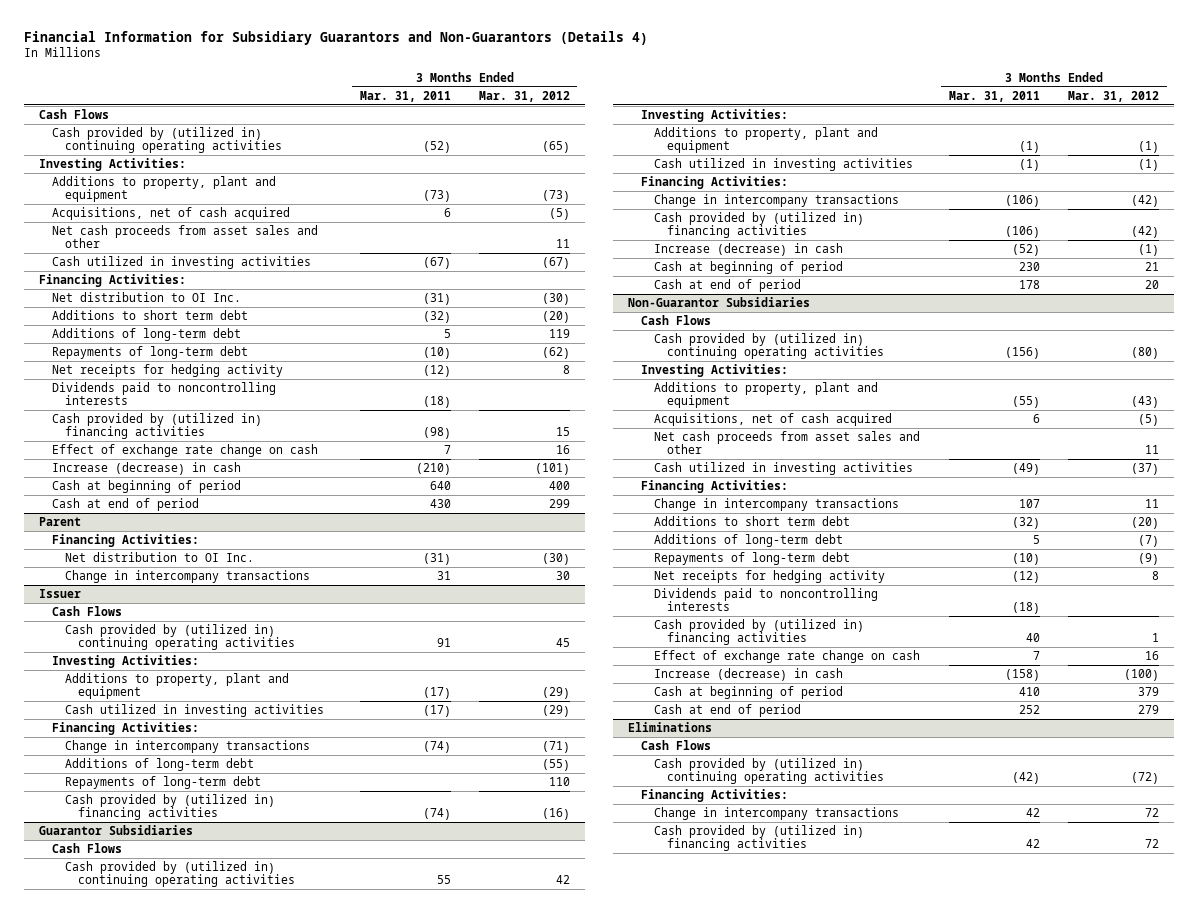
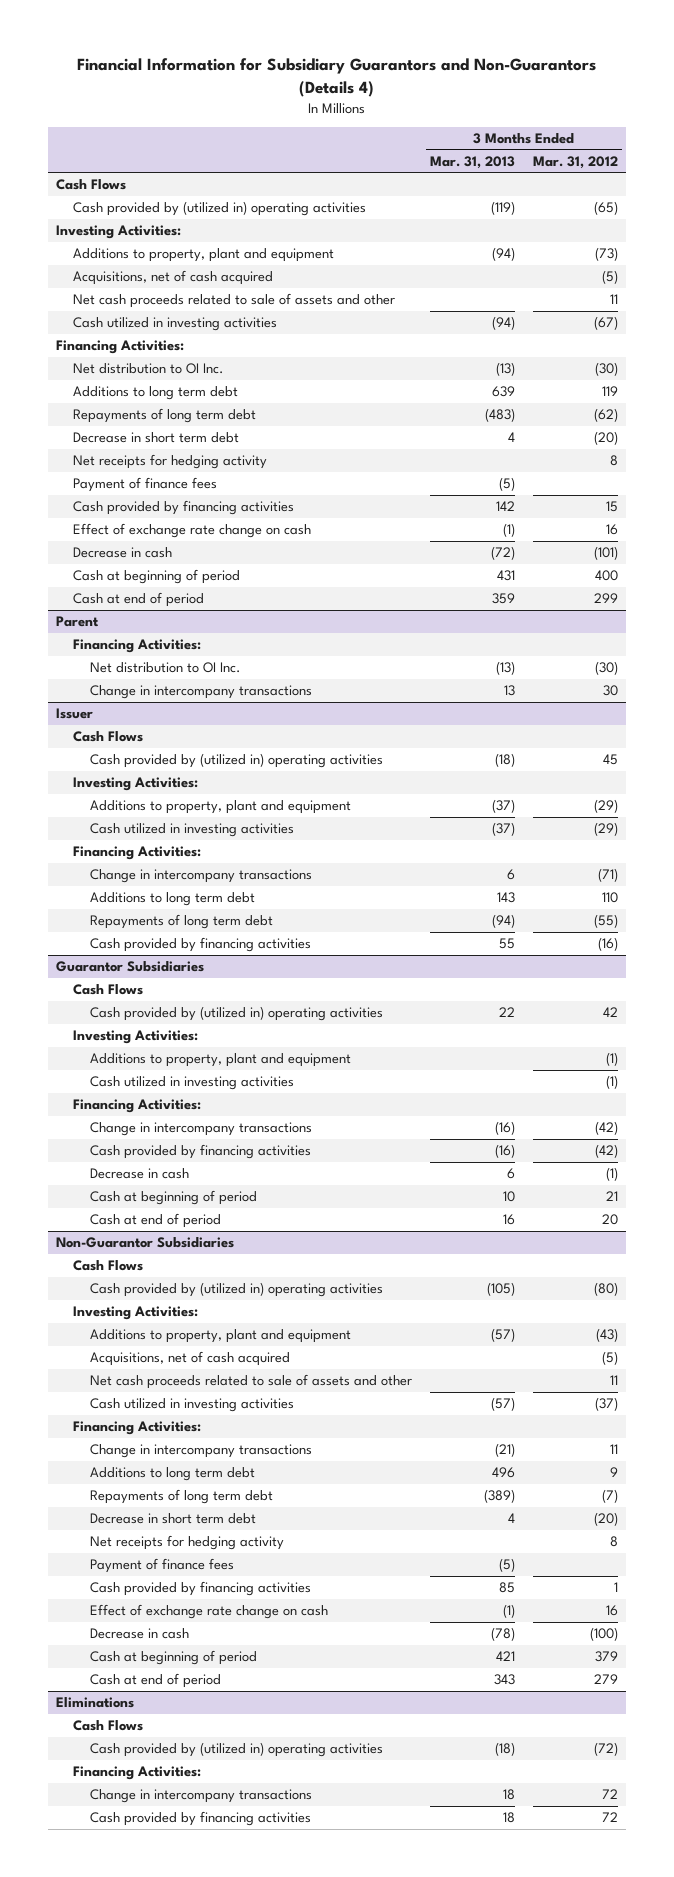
[359,90,451,102] Mar. 31, 2011 -> none
none -> [429,155,515,169] Mar. 31, 2013
[51,127,282,154] Cash provided by (utilized in) continuing operating activities -> [73,201,367,217] Cash provided by (utilized in) operating activities
[51,225,318,249] Net cash proceeds from asset sales and other -> [73,293,396,309] Net cash proceeds related to sale of assets and other
[51,310,248,321] Additions to short term debt -> none
[51,328,241,342] Additions of long-term debt -> [73,386,239,401] Additions to long term debt
[51,346,248,360] Repayments of long-term debt -> [73,408,257,424] Repayments of long term debt
none -> [73,432,240,444] Decrease in short term debt
[51,382,276,406] Dividends paid to noncontrolling interests -> none
none -> [73,477,218,493] Payment of finance fees
[51,413,262,440] Cash provided by (utilized in) financing activities -> [73,500,295,516] Cash provided by financing activities
[51,462,241,476] Increase (decrease) in cash -> [73,547,173,559] Decrease in cash
[64,624,295,651] Cash provided by (utilized in) continuing operating activities -> [90,753,384,769] Cash provided by (utilized in) operating activities
[64,758,254,772] Additions of long-term debt -> [90,892,256,907] Additions to long term debt
[542,759,571,772] (55) -> [601,892,618,904] 110
[64,776,261,790] Repayments of long-term debt -> [90,914,274,930] Repayments of long term debt
[549,777,571,787] 110 -> [593,914,618,929] (55)
[64,794,275,821] Cash provided by (utilized in) financing activities -> [90,937,312,953] Cash provided by financing activities
[64,861,295,888] Cash provided by (utilized in) continuing operating activities -> [90,1006,384,1022] Cash provided by (utilized in) operating activities
[653,212,864,239] Cash provided by (utilized in) financing activities -> [90,1144,312,1160] Cash provided by financing activities
[653,243,843,257] Increase (decrease) in cash -> [90,1168,190,1180] Decrease in cash
[653,333,884,360] Cash provided by (utilized in) continuing operating activities -> [90,1282,384,1298] Cash provided by (utilized in) operating activities
[653,431,920,455] Net cash proceeds from asset sales and other -> [90,1374,413,1390] Net cash proceeds related to sale of assets and other
[653,516,850,527] Additions to short term debt -> none
[653,534,843,548] Additions of long-term debt -> [90,1467,256,1482] Additions to long term debt
[1138,535,1160,548] (7) -> [609,1467,618,1478] 9
[653,552,850,566] Repayments of long-term debt -> [90,1489,274,1505] Repayments of long term debt
[1138,553,1160,566] (9) -> [601,1489,618,1504] (7)
none -> [90,1513,257,1525] Decrease in short term debt
[653,588,878,612] Dividends paid to noncontrolling interests -> none
none -> [90,1558,235,1574] Payment of finance fees
[653,619,864,646] Cash provided by (utilized in) financing activities -> [90,1581,312,1597] Cash provided by financing activities
[653,668,843,682] Increase (decrease) in cash -> [90,1628,190,1640] Decrease in cash
[653,758,884,785] Cash provided by (utilized in) continuing operating activities -> [90,1742,384,1758] Cash provided by (utilized in) operating activities
[653,825,864,852] Cash provided by (utilized in) financing activities -> [90,1811,312,1827] Cash provided by financing activities

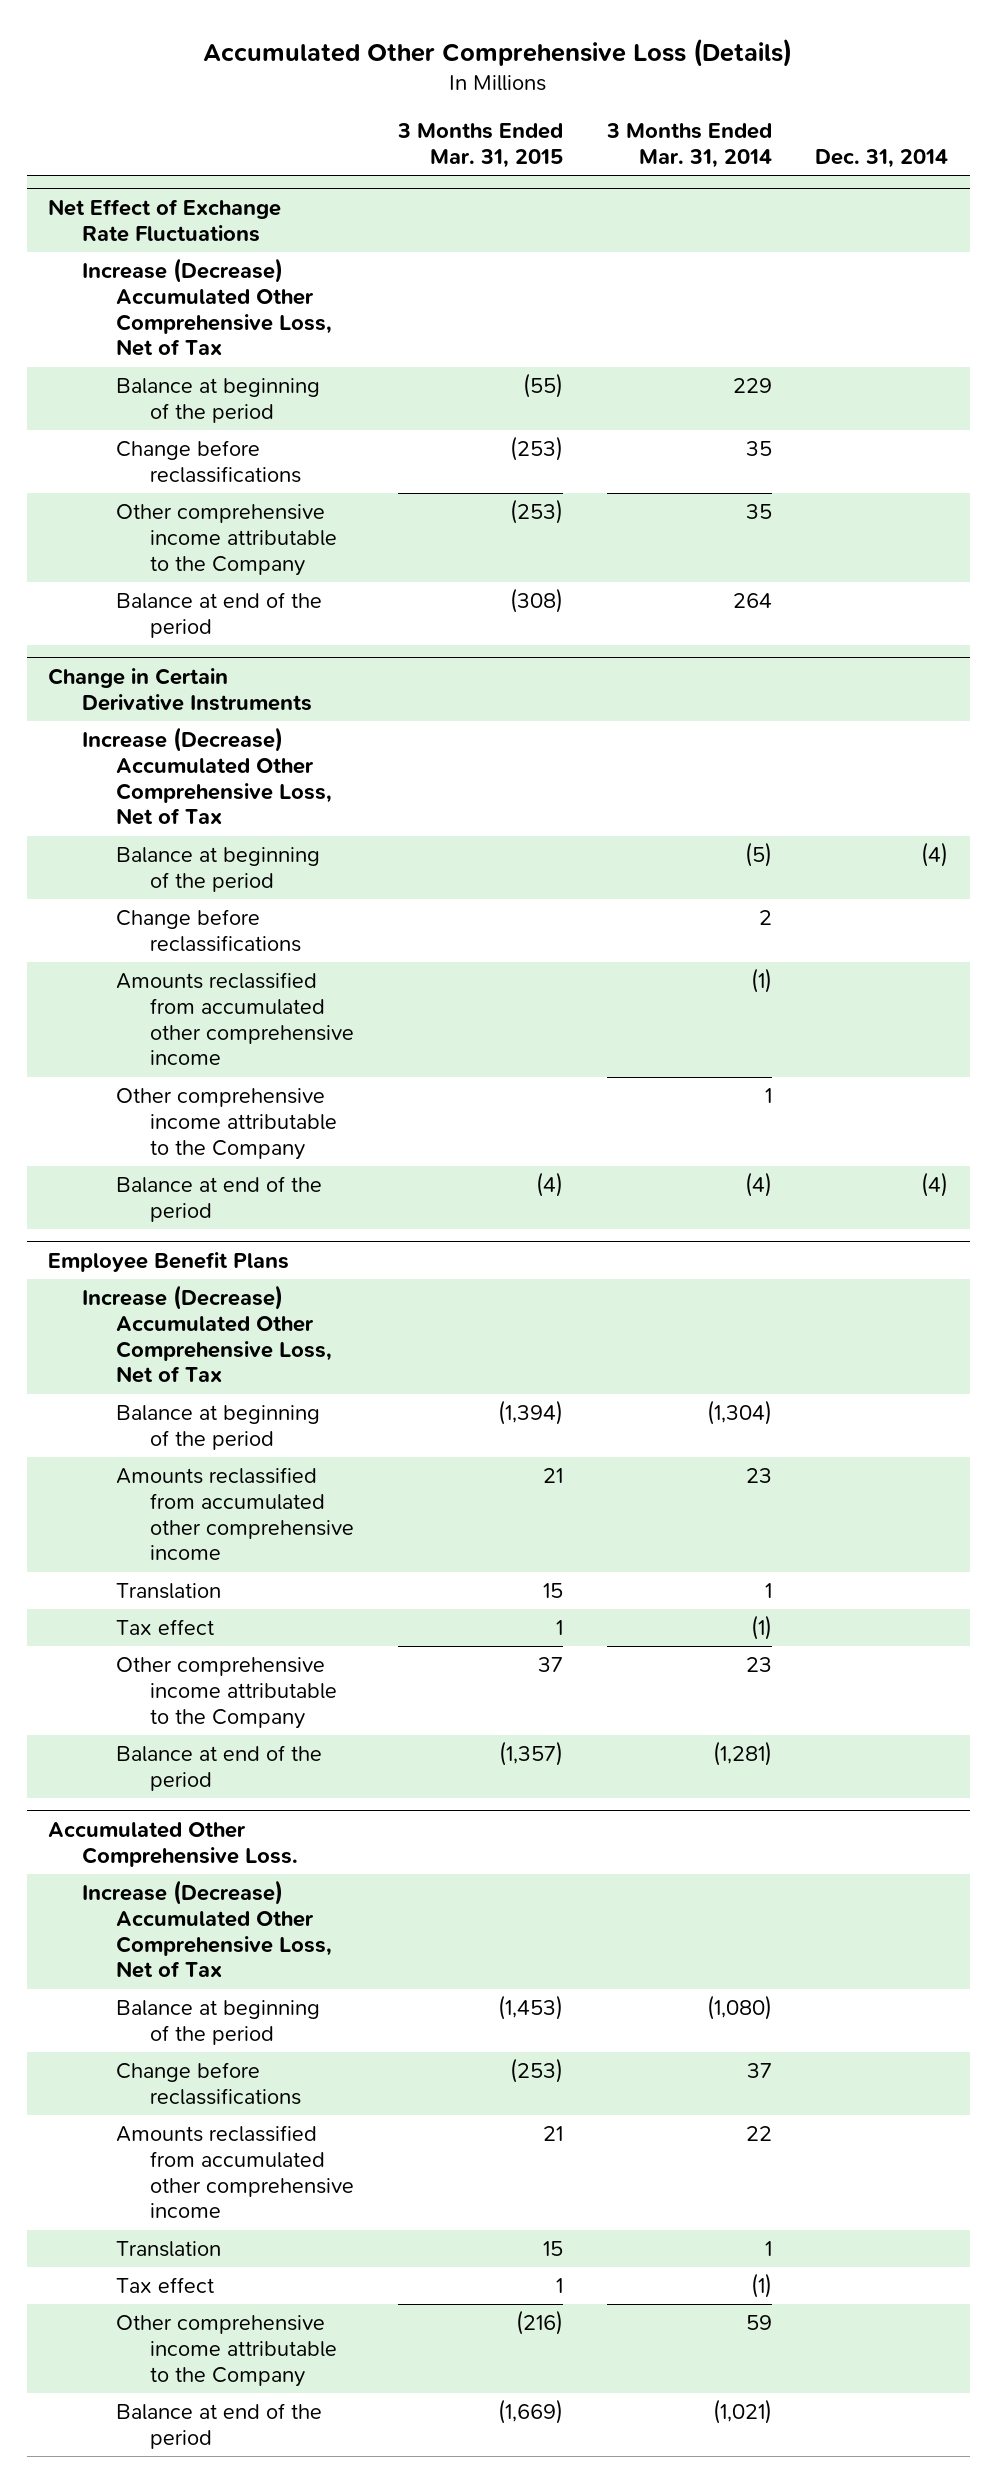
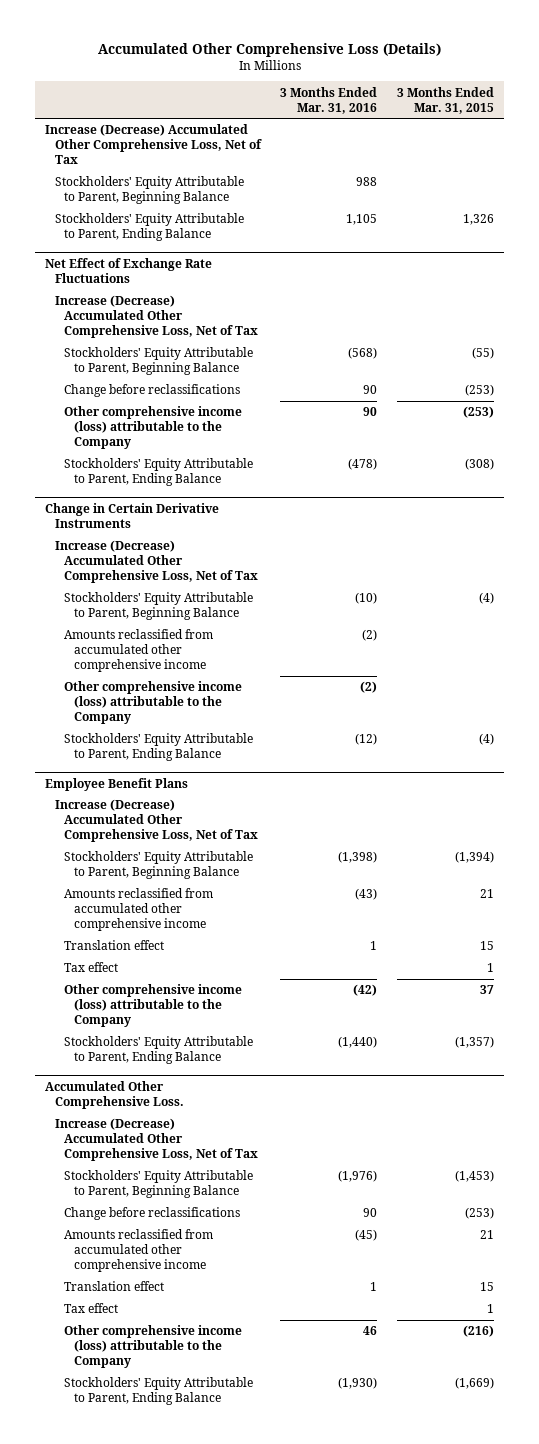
[605,123,772,169] 3 Months Ended Mar. 31, 2014 -> none
[815,149,949,169] Dec. 31, 2014 -> none
none -> [280,86,378,114] 3 Months Ended Mar. 31, 2016
none -> [45,124,262,165] Increase (Decrease) Accumulated Other Comprehensive Loss, Net of Tax
none -> [54,176,244,205] Stockholders' Equity Attributable to Parent, Beginning Balance
none -> [54,213,244,242] Stockholders' Equity Attributable to Parent, Ending Balance
[116,378,321,423] Balance at beginning of the period -> none
none -> [64,347,254,376] Stockholders' Equity Attributable to Parent, Beginning Balance
[116,592,323,638] Balance at end of the period -> none
[116,504,338,576] Other comprehensive income attributable to the Company -> [64,406,243,450] Other comprehensive income (loss) attributable to the Company
none -> [64,458,254,487] Stockholders' Equity Attributable to Parent, Ending Balance
[116,847,321,892] Balance at beginning of the period -> none
[116,909,302,952] Change before reclassifications -> none
none -> [64,592,254,621] Stockholders' Equity Attributable to Parent, Beginning Balance
[116,1176,323,1222] Balance at end of the period -> none
[116,1088,338,1160] Other comprehensive income attributable to the Company -> [64,681,243,725] Other comprehensive income (loss) attributable to the Company
none -> [64,733,254,762] Stockholders' Equity Attributable to Parent, Ending Balance
[116,1405,321,1450] Balance at beginning of the period -> [64,851,254,880] Stockholders' Equity Attributable to Parent, Beginning Balance
[116,1583,222,1600] Translation -> [64,940,165,951] Translation effect
[116,1657,338,1729] Other comprehensive income attributable to the Company -> [64,984,243,1028] Other comprehensive income (loss) attributable to the Company
[116,1745,323,1791] Balance at end of the period -> [64,1036,254,1065] Stockholders' Equity Attributable to Parent, Ending Balance
[116,2000,321,2045] Balance at beginning of the period -> [64,1170,254,1199] Stockholders' Equity Attributable to Parent, Beginning Balance
[116,2241,222,2258] Translation -> [64,1281,165,1292] Translation effect
[116,2315,338,2387] Other comprehensive income attributable to the Company -> [64,1325,243,1369] Other comprehensive income (loss) attributable to the Company
[116,2403,323,2449] Balance at end of the period -> [64,1377,254,1406] Stockholders' Equity Attributable to Parent, Ending Balance

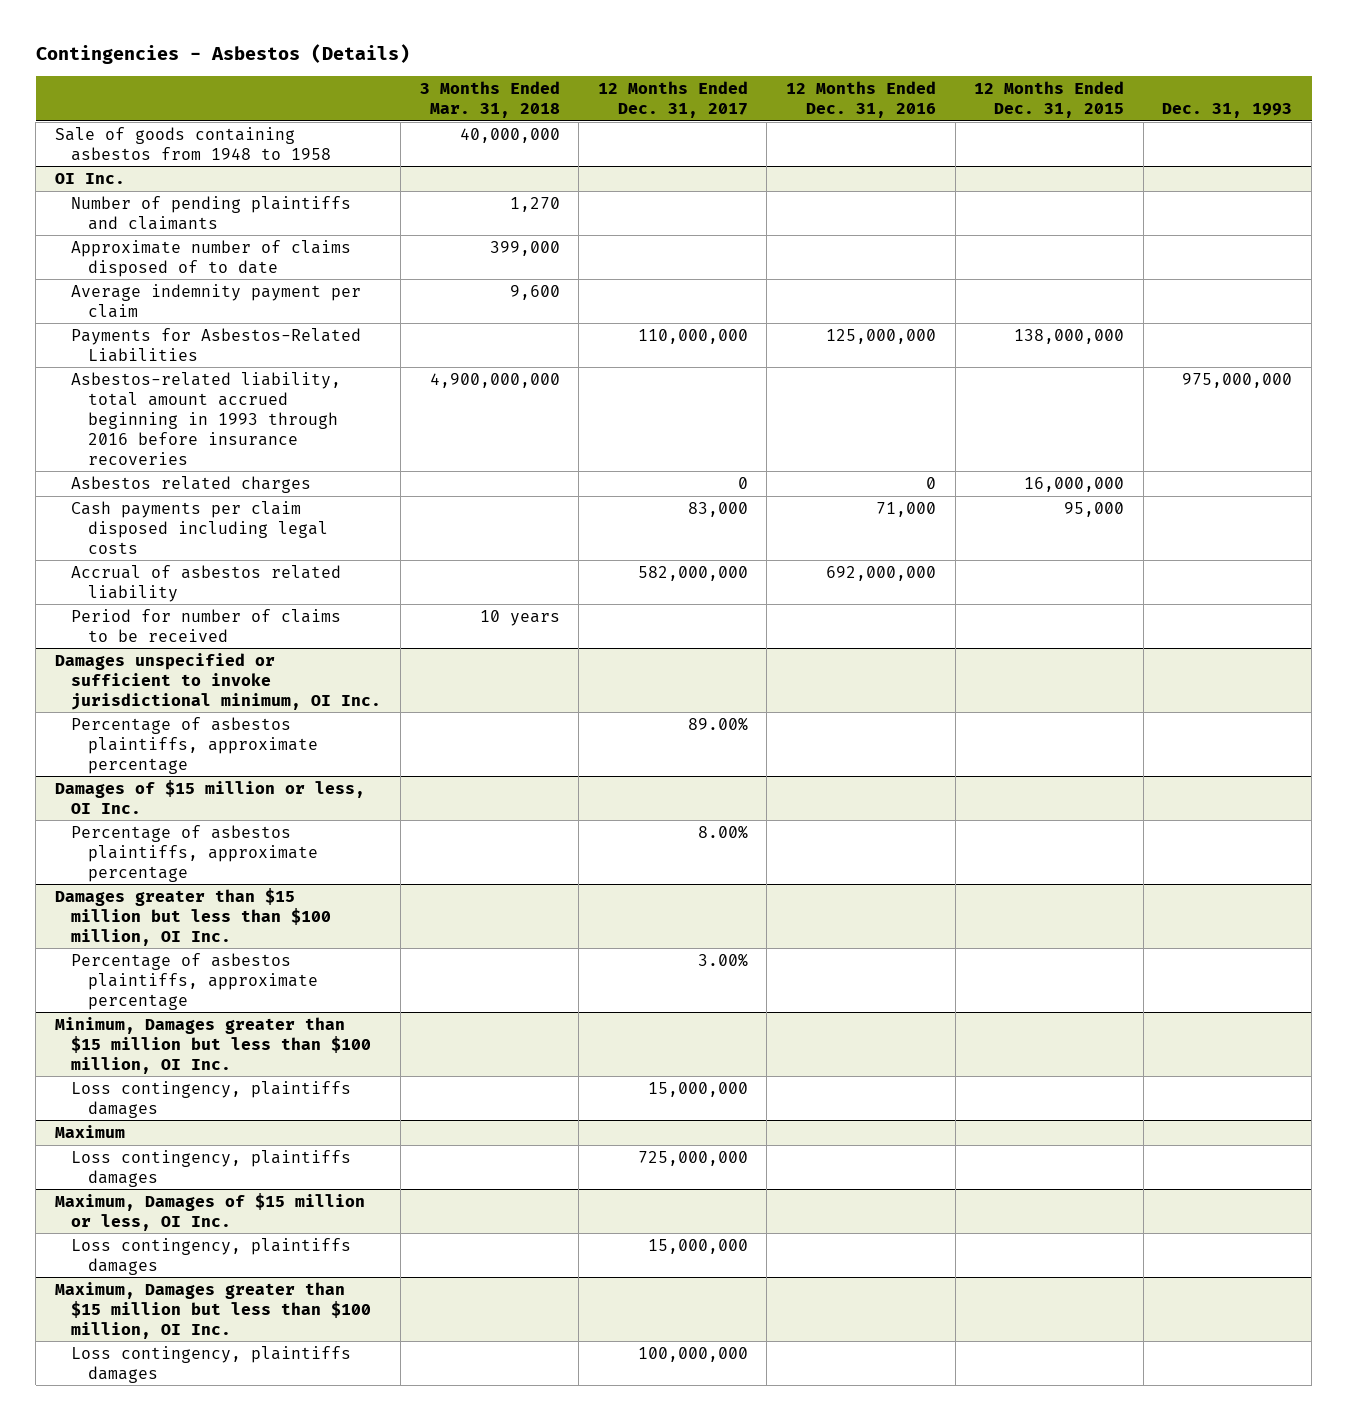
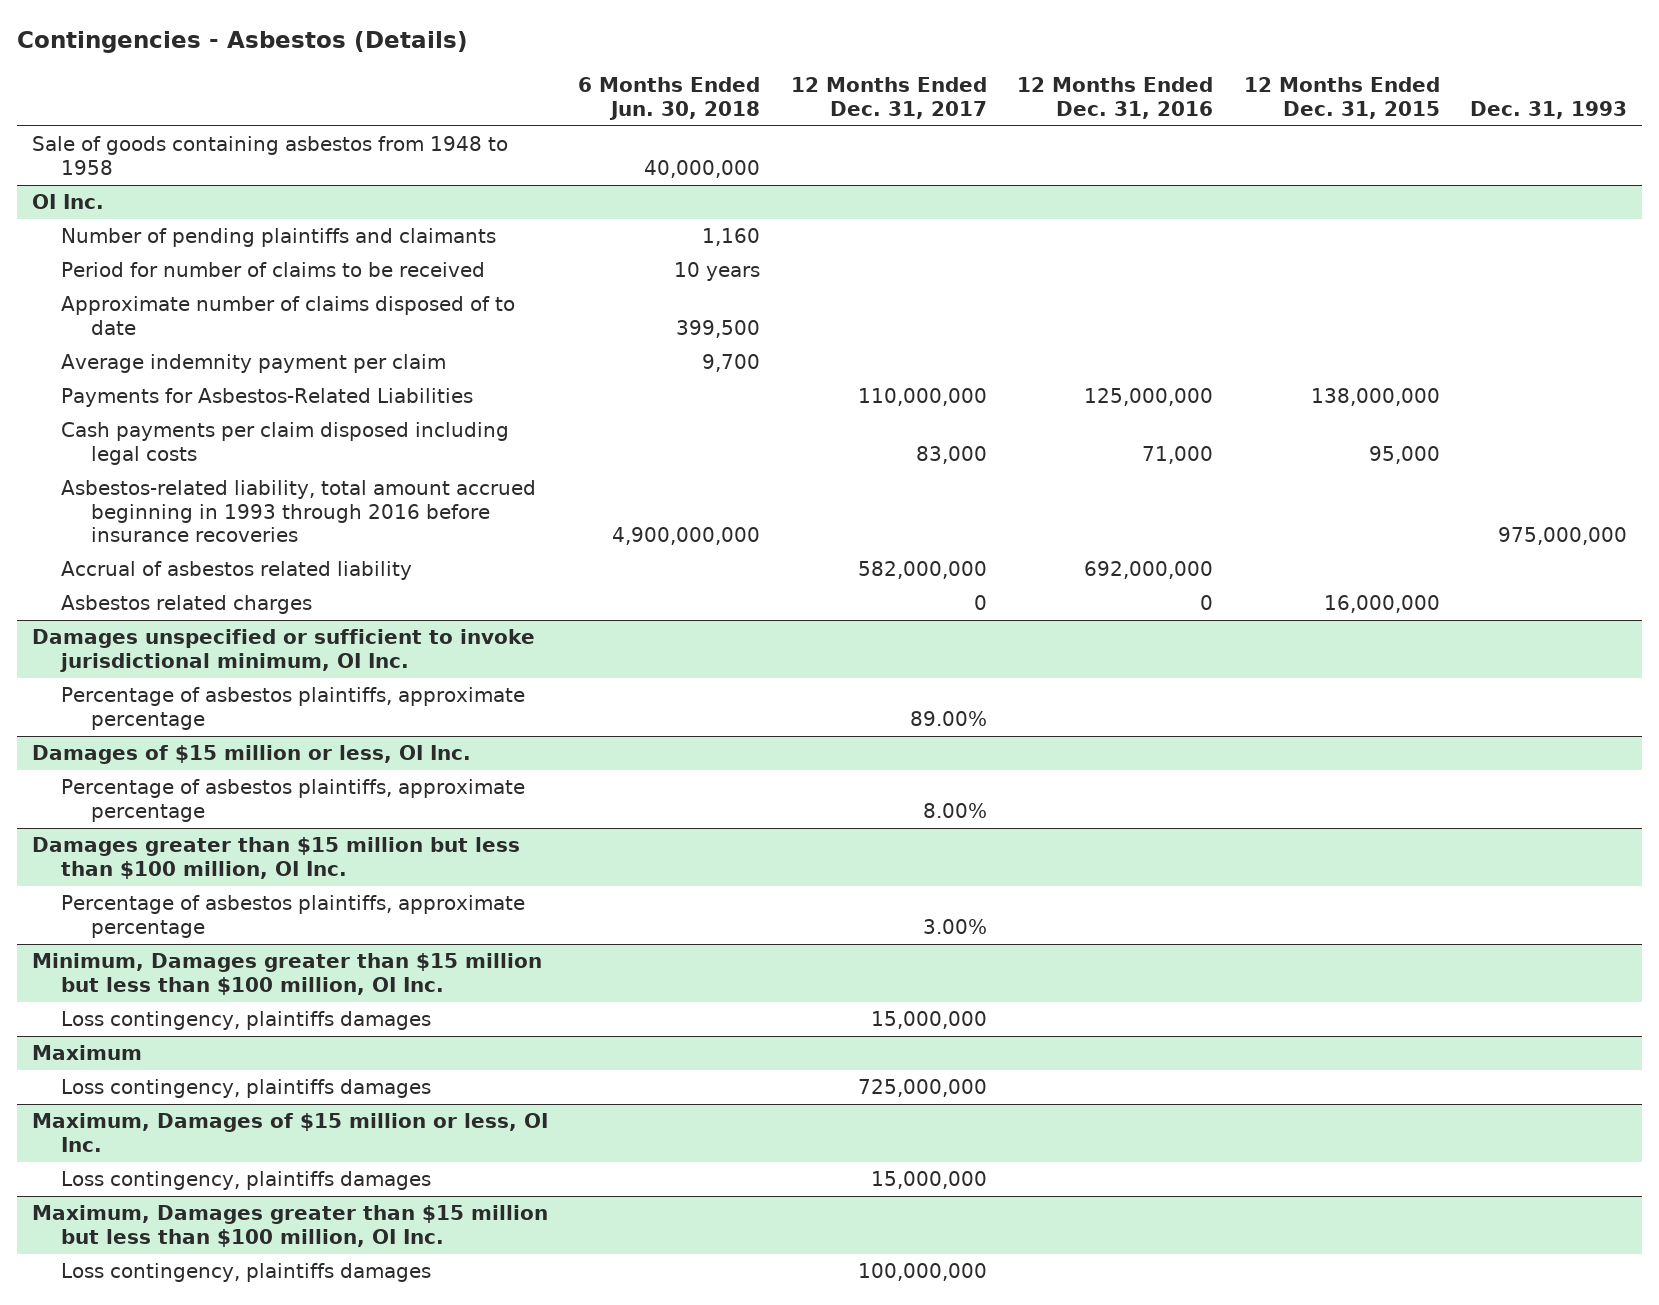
[419,81,560,119] 3 Months Ended Mar. 31, 2018 -> none
none -> [578,77,761,120] 6 Months Ended Jun. 30, 2018
[71,608,342,642] Period for number of claims to be received -> [61,262,486,278] Period for number of claims to be received
[71,371,342,465] Asbestos-related liability, total amount accrued beginning in 1993 through 2016 before insurance recoveries -> [61,480,537,543] Asbestos-related liability, total amount accrued beginning in 1993 through 2016 before insurance recoveries
[71,475,312,493] Asbestos related charges -> [61,595,313,615] Asbestos related charges

